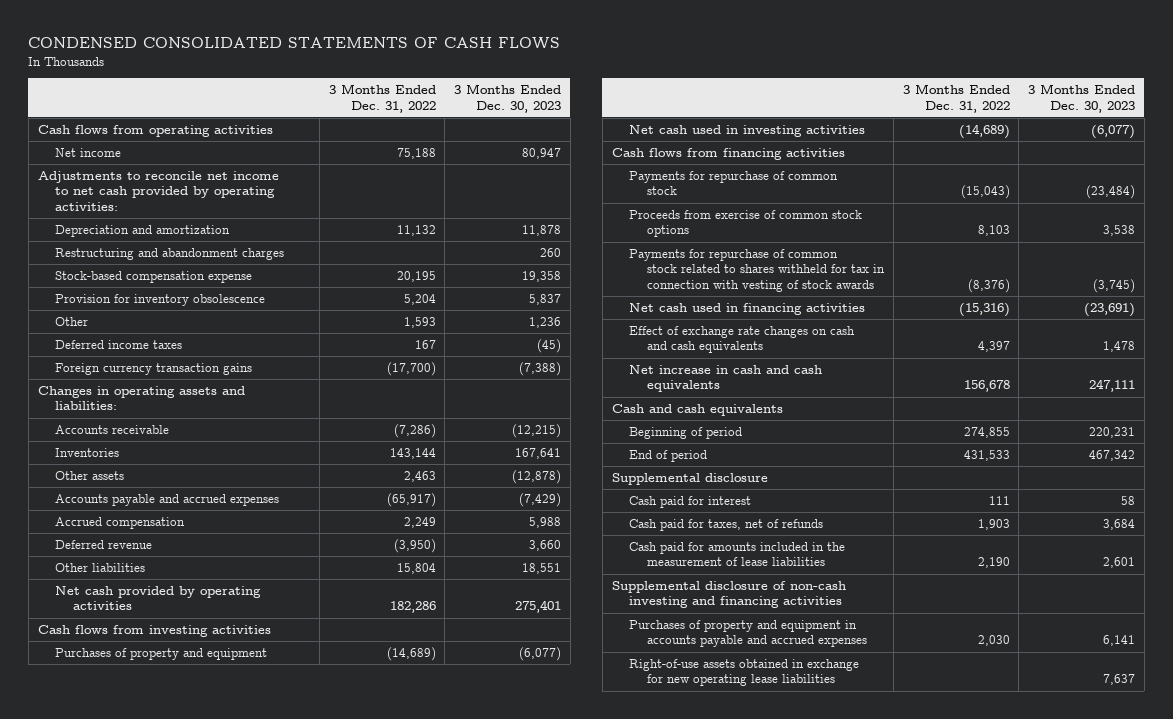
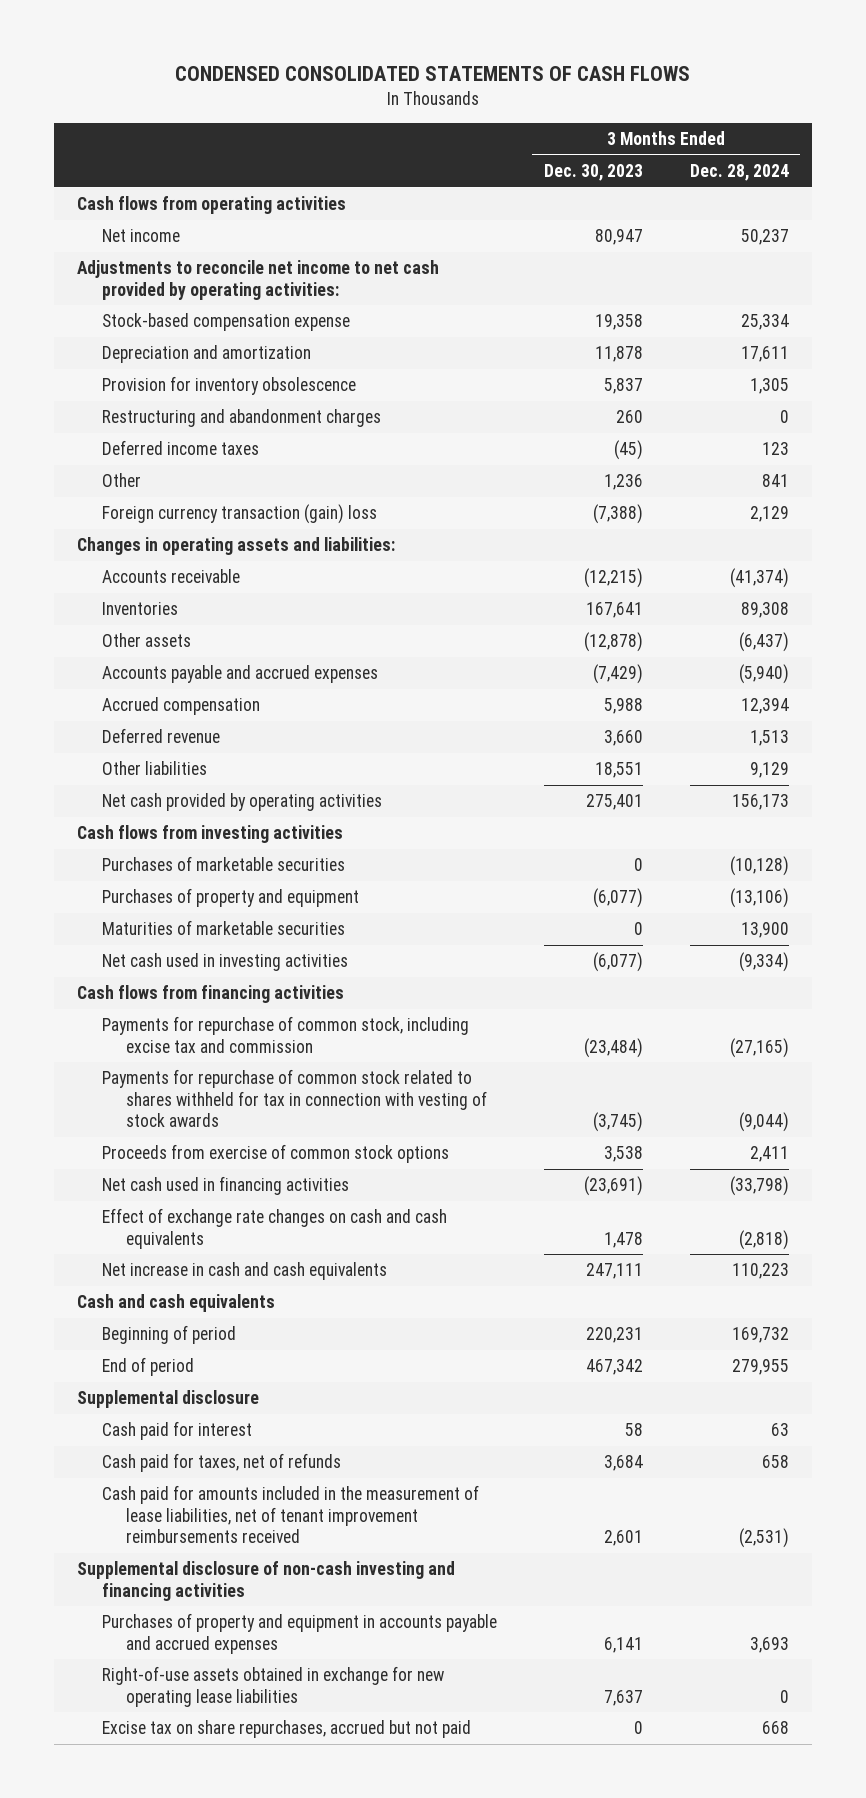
[328,84,436,113] 3 Months Ended Dec. 31, 2022 -> none
none -> [689,163,789,181] Dec. 28, 2024
[55,224,231,237] Depreciation and amortization -> [101,345,311,364] Depreciation and amortization
[55,247,285,260] Restructuring and abandonment charges -> [101,409,381,428] Restructuring and abandonment charges
[55,316,89,326] Other -> [101,473,141,488] Other
[55,362,253,375] Foreign currency transaction gains -> [101,504,377,525] Foreign currency transaction (gain) loss
none -> [101,856,345,872] Purchases of marketable securities
none -> [101,920,345,936] Maturities of marketable securities
[629,170,839,196] Payments for repurchase of common stock -> [101,1016,469,1053] Payments for repurchase of common stock, including excise tax and commission
[629,209,863,238] Proceeds from exercise of common stock options -> [101,1144,449,1164] Proceeds from exercise of common stock options
[629,541,846,567] Cash paid for amounts included in the measurement of lease liabilities -> [101,1485,479,1544] Cash paid for amounts included in the measurement of lease liabilities, net of tenant improvement reimbursements received
none -> [101,1720,471,1739] Excise tax on share repurchases, accrued but not paid

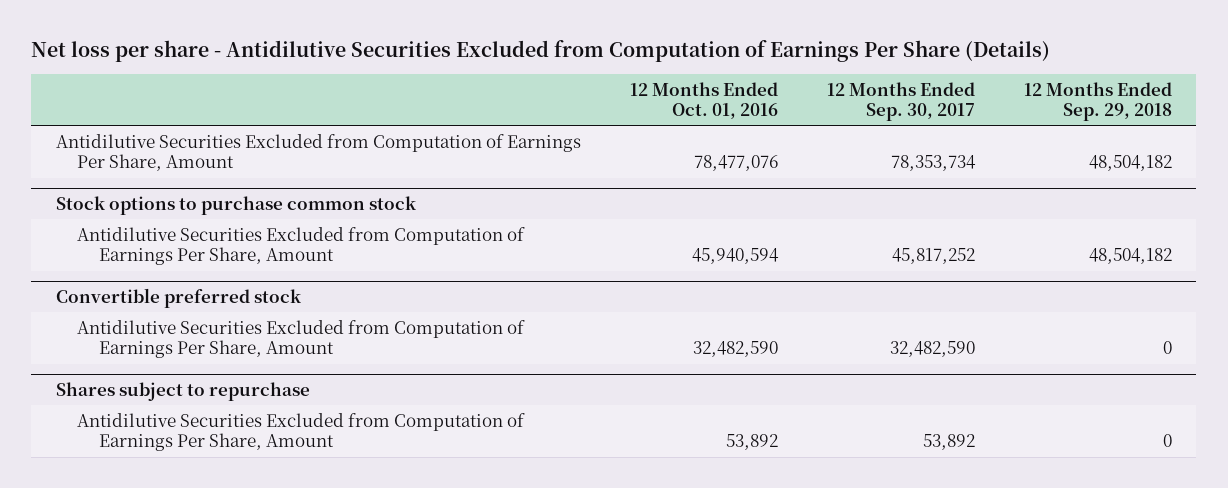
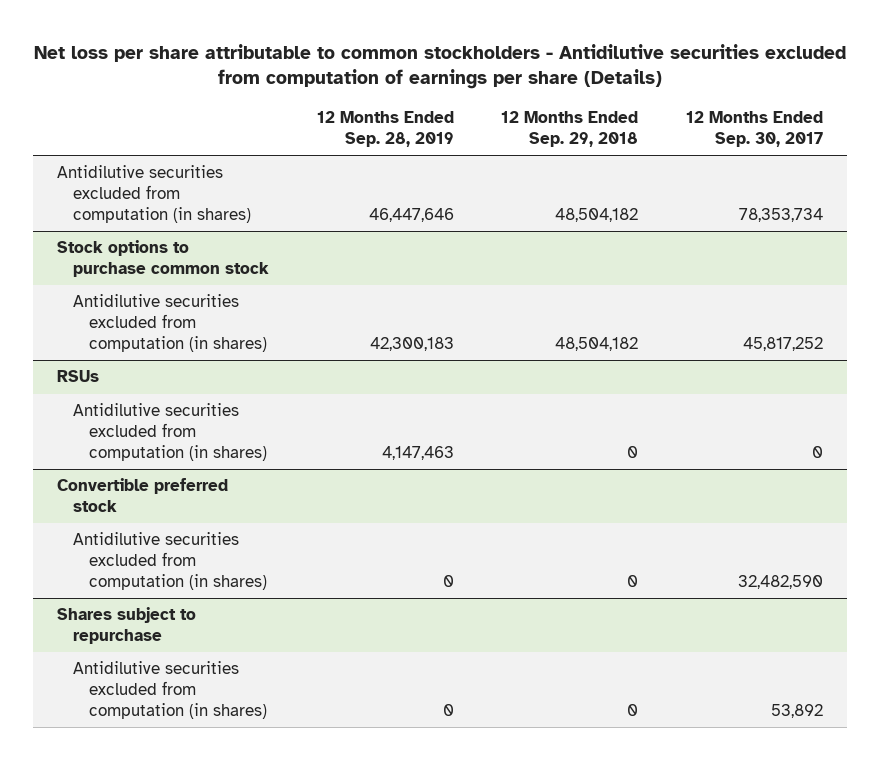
[31,40,1051,63] Net loss per share - Antidilutive Securities Excluded from Computation of Earnings Per Share (Details) -> [34,43,847,90] Net loss per share attributable to common stockholders - Antidilutive securities excluded from computation of earnings per share (Details)
[629,81,778,120] 12 Months Ended Oct. 01, 2016 -> none
none -> [316,111,454,147] 12 Months Ended Sep. 28, 2019
[55,133,581,172] Antidilutive Securities Excluded from Computation of Earnings Per Share, Amount -> [56,165,252,223] Antidilutive securities excluded from computation (in shares)
[77,226,526,266] Antidilutive Securities Excluded from Computation of Earnings Per Share, Amount -> [73,294,268,352] Antidilutive securities excluded from computation (in shares)
none -> [56,370,99,383] RSUs
none -> [73,403,268,461] Antidilutive securities excluded from computation (in shares)
[77,319,526,359] Antidilutive Securities Excluded from Computation of Earnings Per Share, Amount -> [73,532,268,590] Antidilutive securities excluded from computation (in shares)
[77,412,526,452] Antidilutive Securities Excluded from Computation of Earnings Per Share, Amount -> [73,661,268,719] Antidilutive securities excluded from computation (in shares)

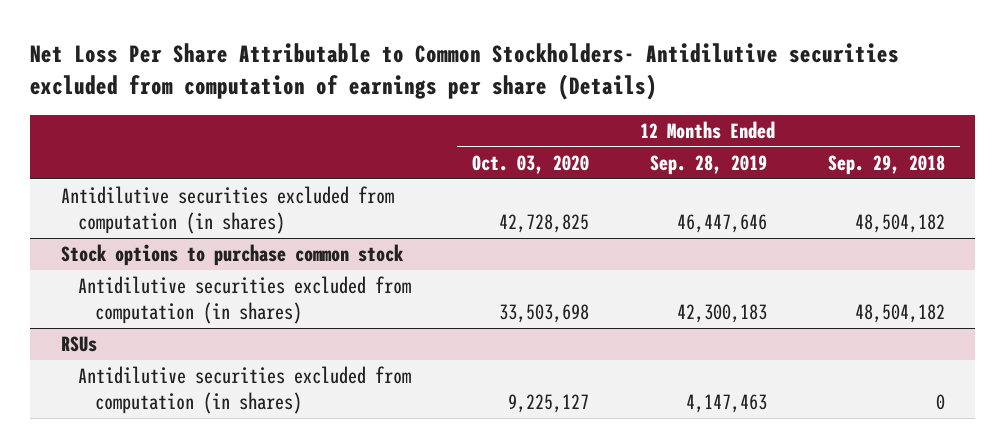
[34,43,847,90] Net loss per share attributable to common stockholders - Antidilutive securities excluded from computation of earnings per share (Details) -> [30,43,900,101] Net Loss Per Share Attributable to Common Stockholders- Antidilutive securities excluded from computation of earnings per share (Details)
[686,111,824,147] 12 Months Ended Sep. 30, 2017 -> none
none -> [471,155,589,175] Oct. 03, 2020
[56,478,228,513] Convertible preferred stock -> none
[73,532,268,590] Antidilutive securities excluded from computation (in shares) -> none
[56,607,196,645] Shares subject to repurchase -> none
[73,661,268,719] Antidilutive securities excluded from computation (in shares) -> none

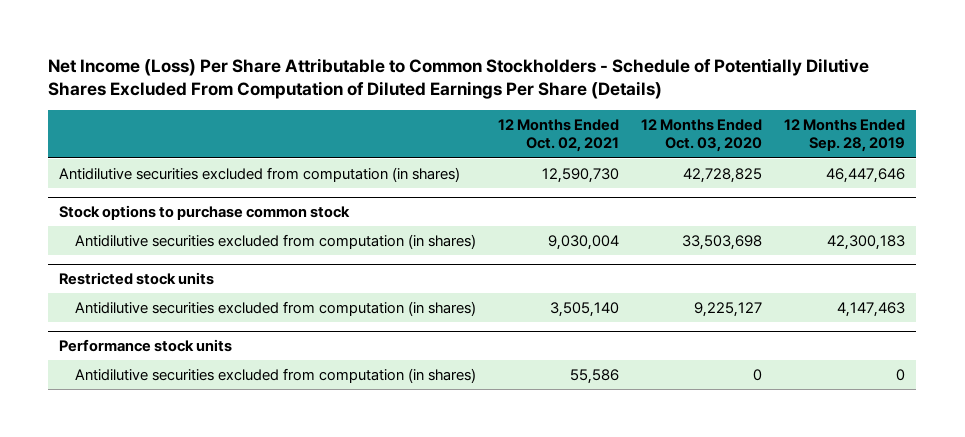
[30,43,900,101] Net Loss Per Share Attributable to Common Stockholders- Antidilutive securities excluded from computation of earnings per share (Details) -> [48,57,870,100] Net Income (Loss) Per Share Attributable to Common Stockholders - Schedule of Potentially Dilutive Shares Excluded From Computation of Diluted Earnings Per Share (Details)
[827,155,945,176] Sep. 29, 2018 -> none
none -> [498,119,620,153] 12 Months Ended Oct. 02, 2021
[60,336,97,353] RSUs -> [59,272,215,286] Restricted stock units
none -> [59,339,233,353] Performance stock units
none -> [75,367,477,383] Antidilutive securities excluded from computation (in shares)

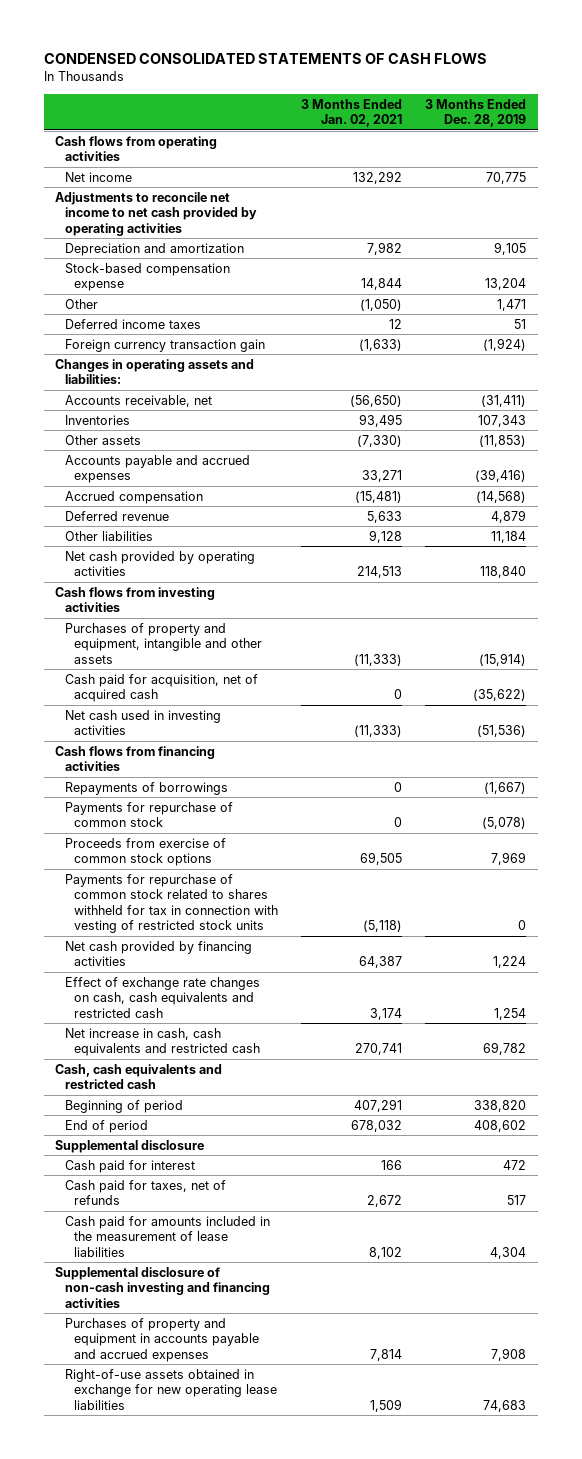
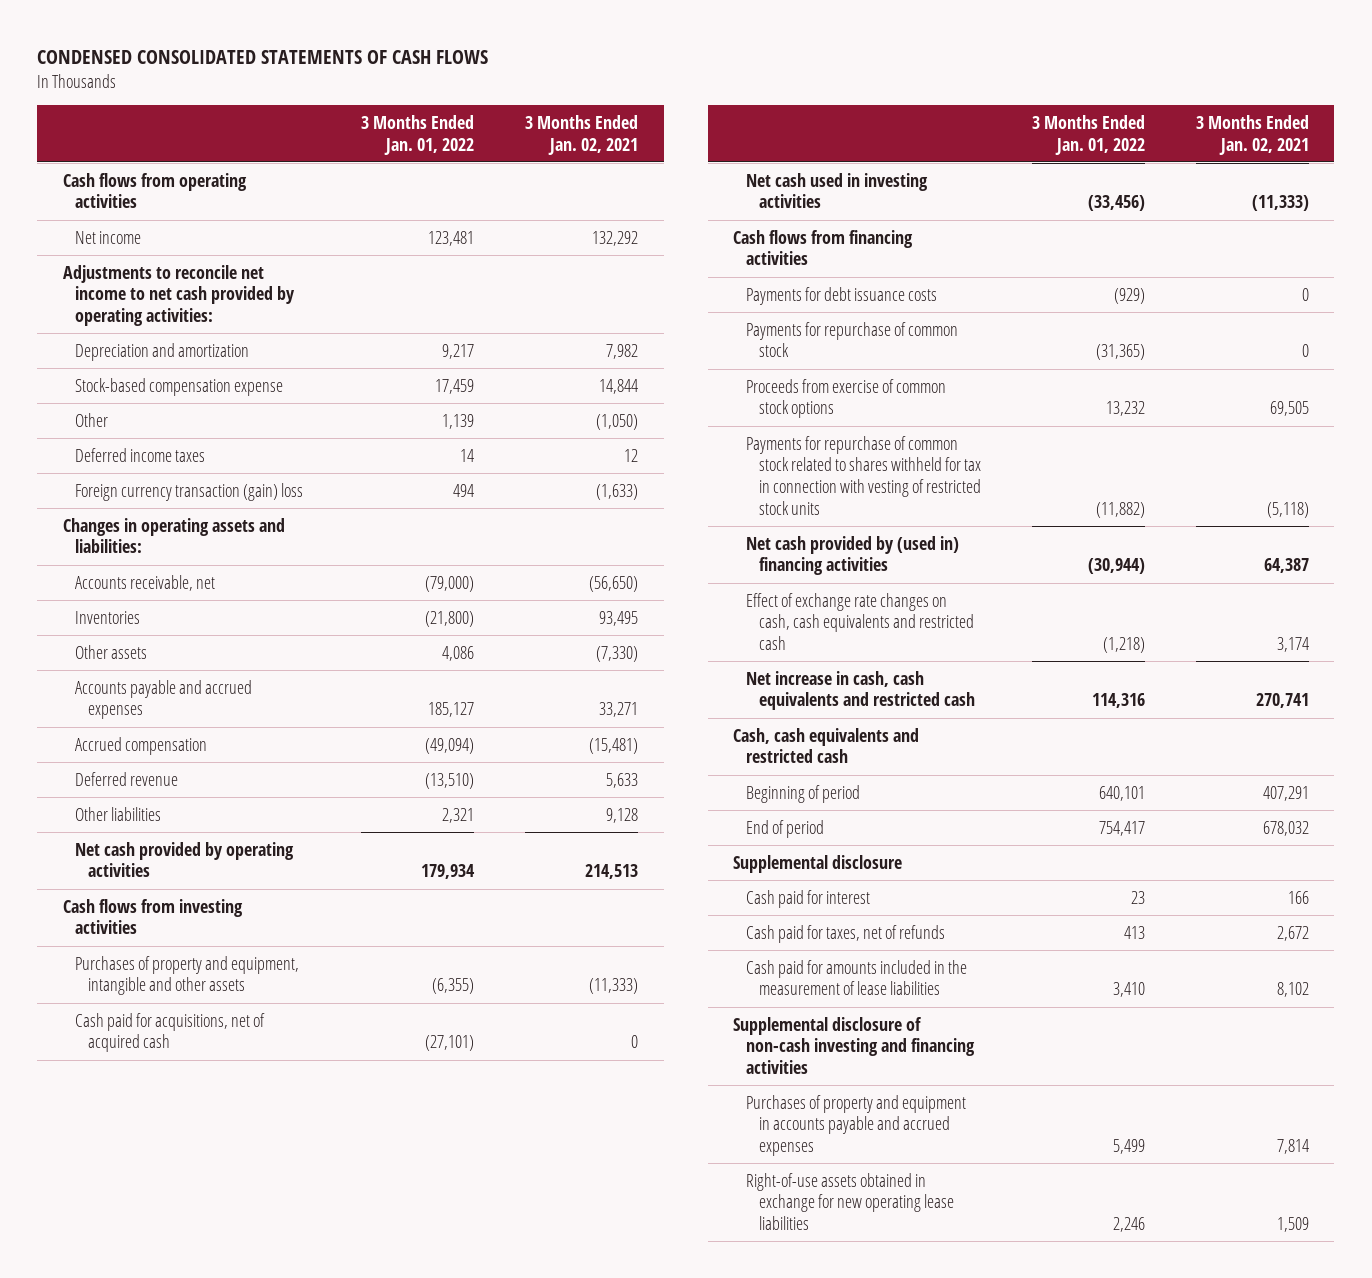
[425,98,527,127] 3 Months Ended Dec. 28, 2019 -> none
none -> [361,114,475,155] 3 Months Ended Jan. 01, 2022
[55,191,257,236] Adjustments to reconcile net income to net cash provided by operating activities -> [62,264,296,327] Adjustments to reconcile net income to net cash provided by operating activities:
[64,338,265,352] Foreign currency transaction gain -> [75,482,304,501] Foreign currency transaction (gain) loss
[64,673,258,703] Cash paid for acquisition, net of acquired cash -> [75,1012,266,1053] Cash paid for acquisitions, net of acquired cash
[64,781,228,795] Repayments of borrowings -> none
none -> [745,286,937,305] Payments for debt issuance costs
[64,940,252,967] Net cash provided by financing activities -> [745,535,959,576] Net cash provided by (used in) financing activities

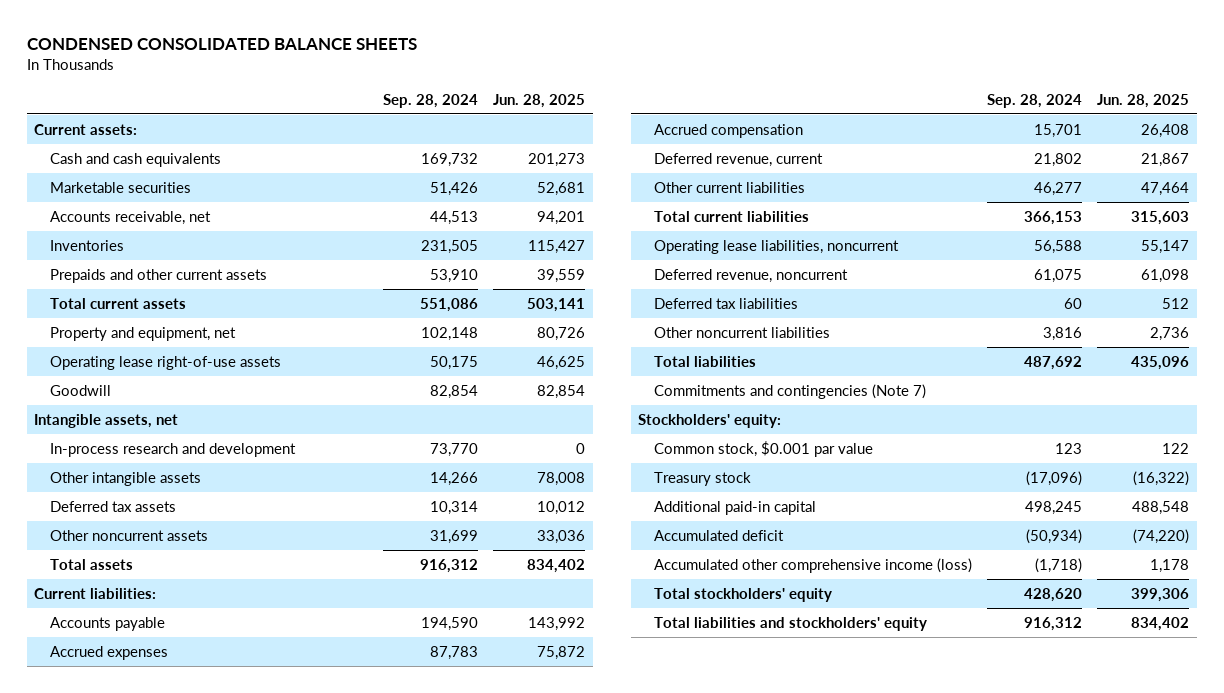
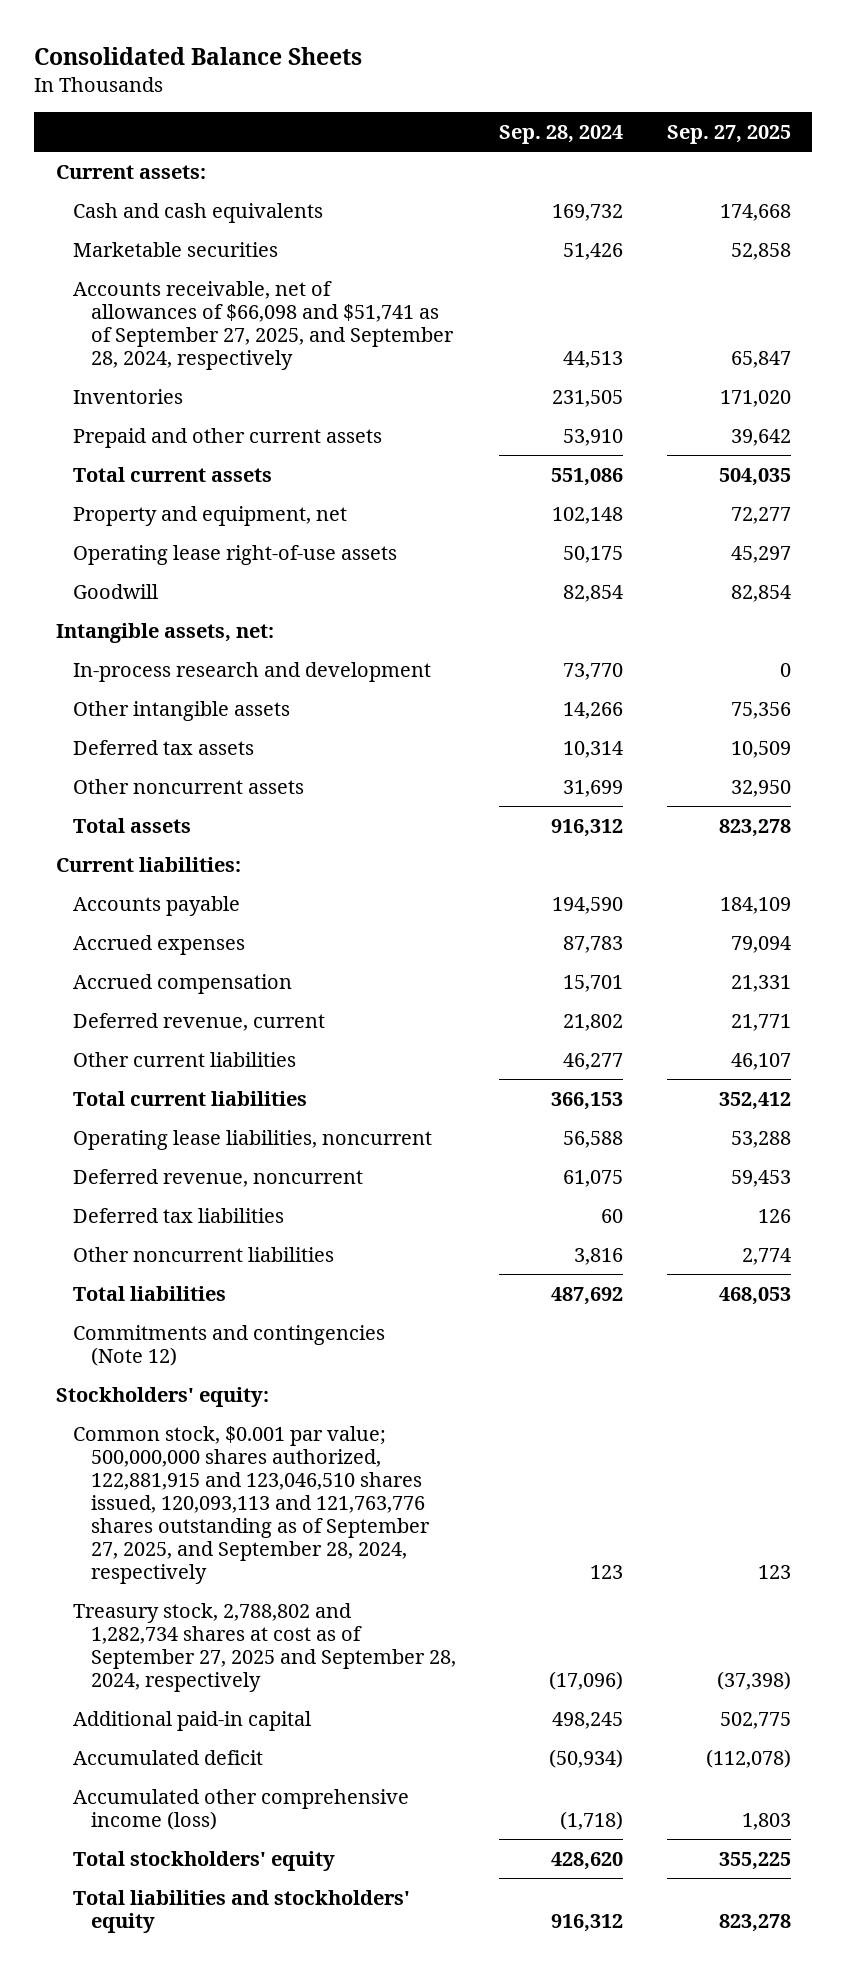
[26,38,417,51] CONDENSED CONSOLIDATED BALANCE SHEETS -> [34,47,363,66] Consolidated Balance Sheets
[493,94,586,109] Jun. 28, 2025 -> none
none -> [666,124,791,144] Sep. 27, 2025
[50,210,212,225] Accounts receivable, net -> [73,280,454,370] Accounts receivable, net of allowances of $66,098 and $51,741 as of September 27, 2025, and September 28, 2024, respectively
[50,268,268,283] Prepaids and other current assets -> [73,427,383,448] Prepaid and other current assets
[34,413,179,428] Intangible assets, net -> [56,622,275,643] Intangible assets, net:
[653,383,926,399] Commitments and contingencies (Note 7) -> [73,1324,386,1366] Commitments and contingencies (Note 12)
[653,440,873,457] Common stock, $0.001 par value -> [73,1425,430,1584] Common stock, $0.001 par value; 500,000,000 shares authorized, 122,881,915 and 123,046,510 shares issued, 120,093,113 and 121,763,776 shares outstanding as of September 27, 2025, and September 28, 2024, respectively
[653,471,751,486] Treasury stock -> [73,1602,456,1692] Treasury stock, 2,788,802 and 1,282,734 shares at cost as of September 27, 2025 and September 28, 2024, respectively

